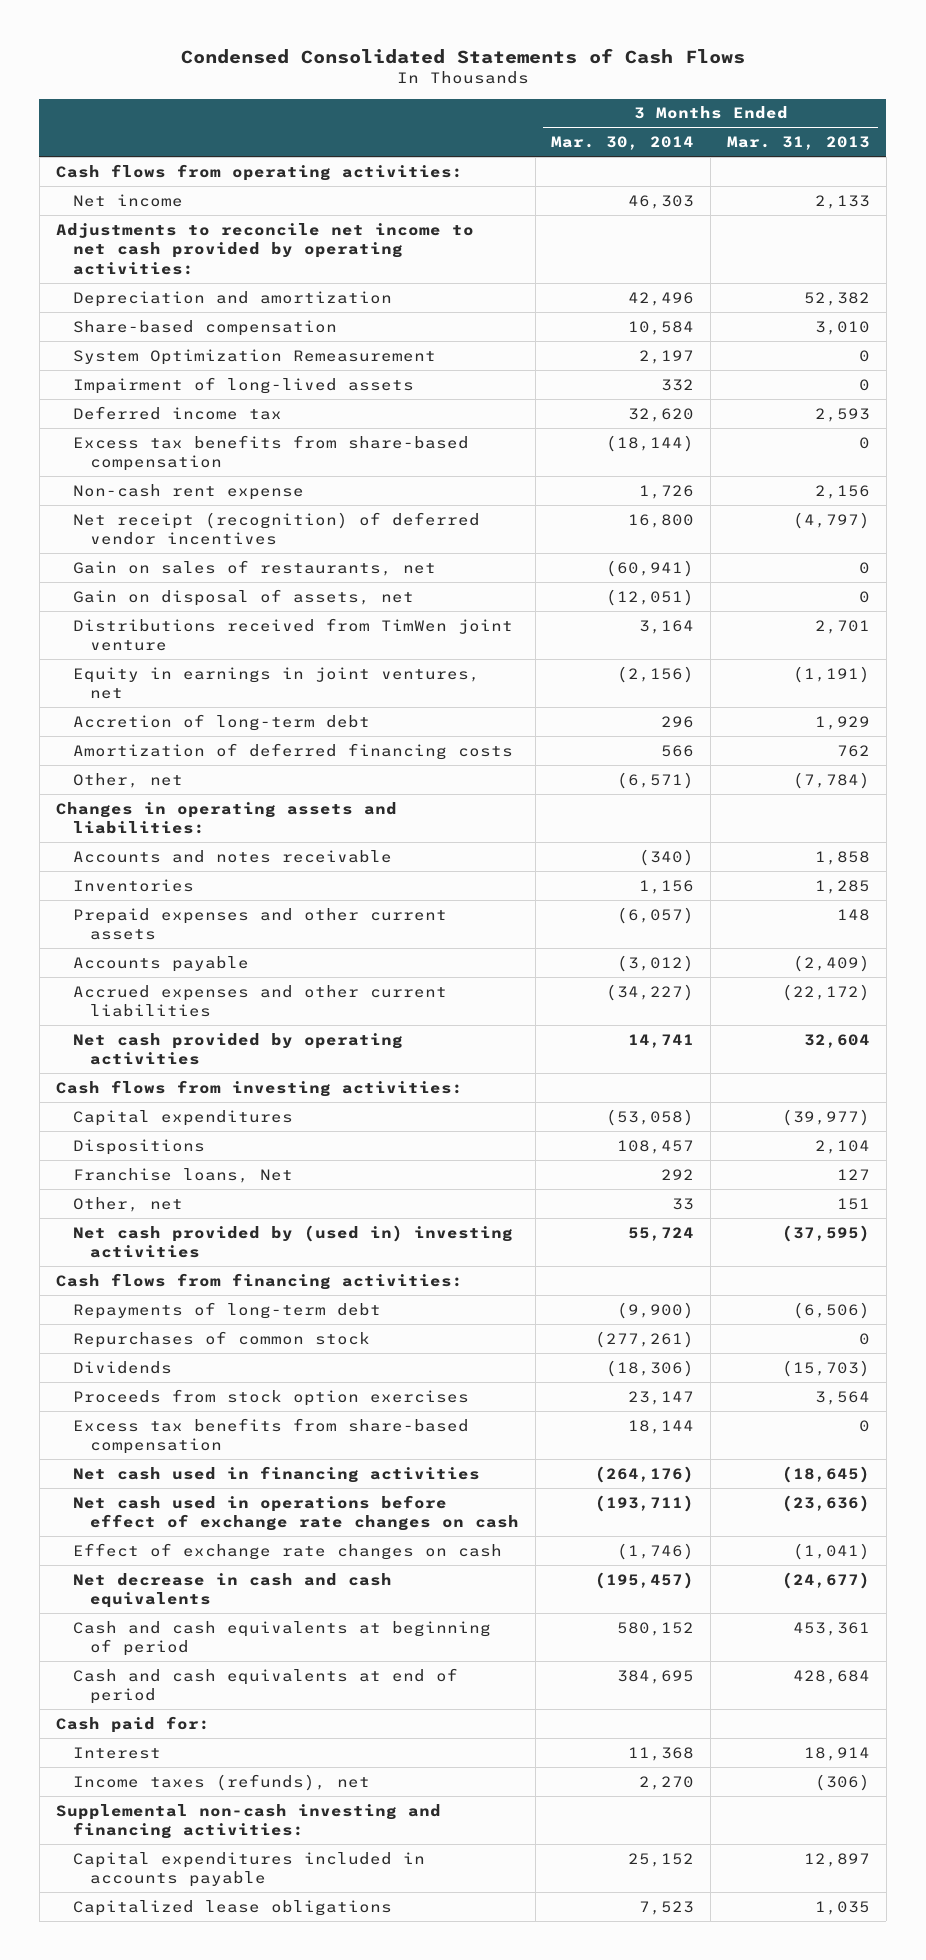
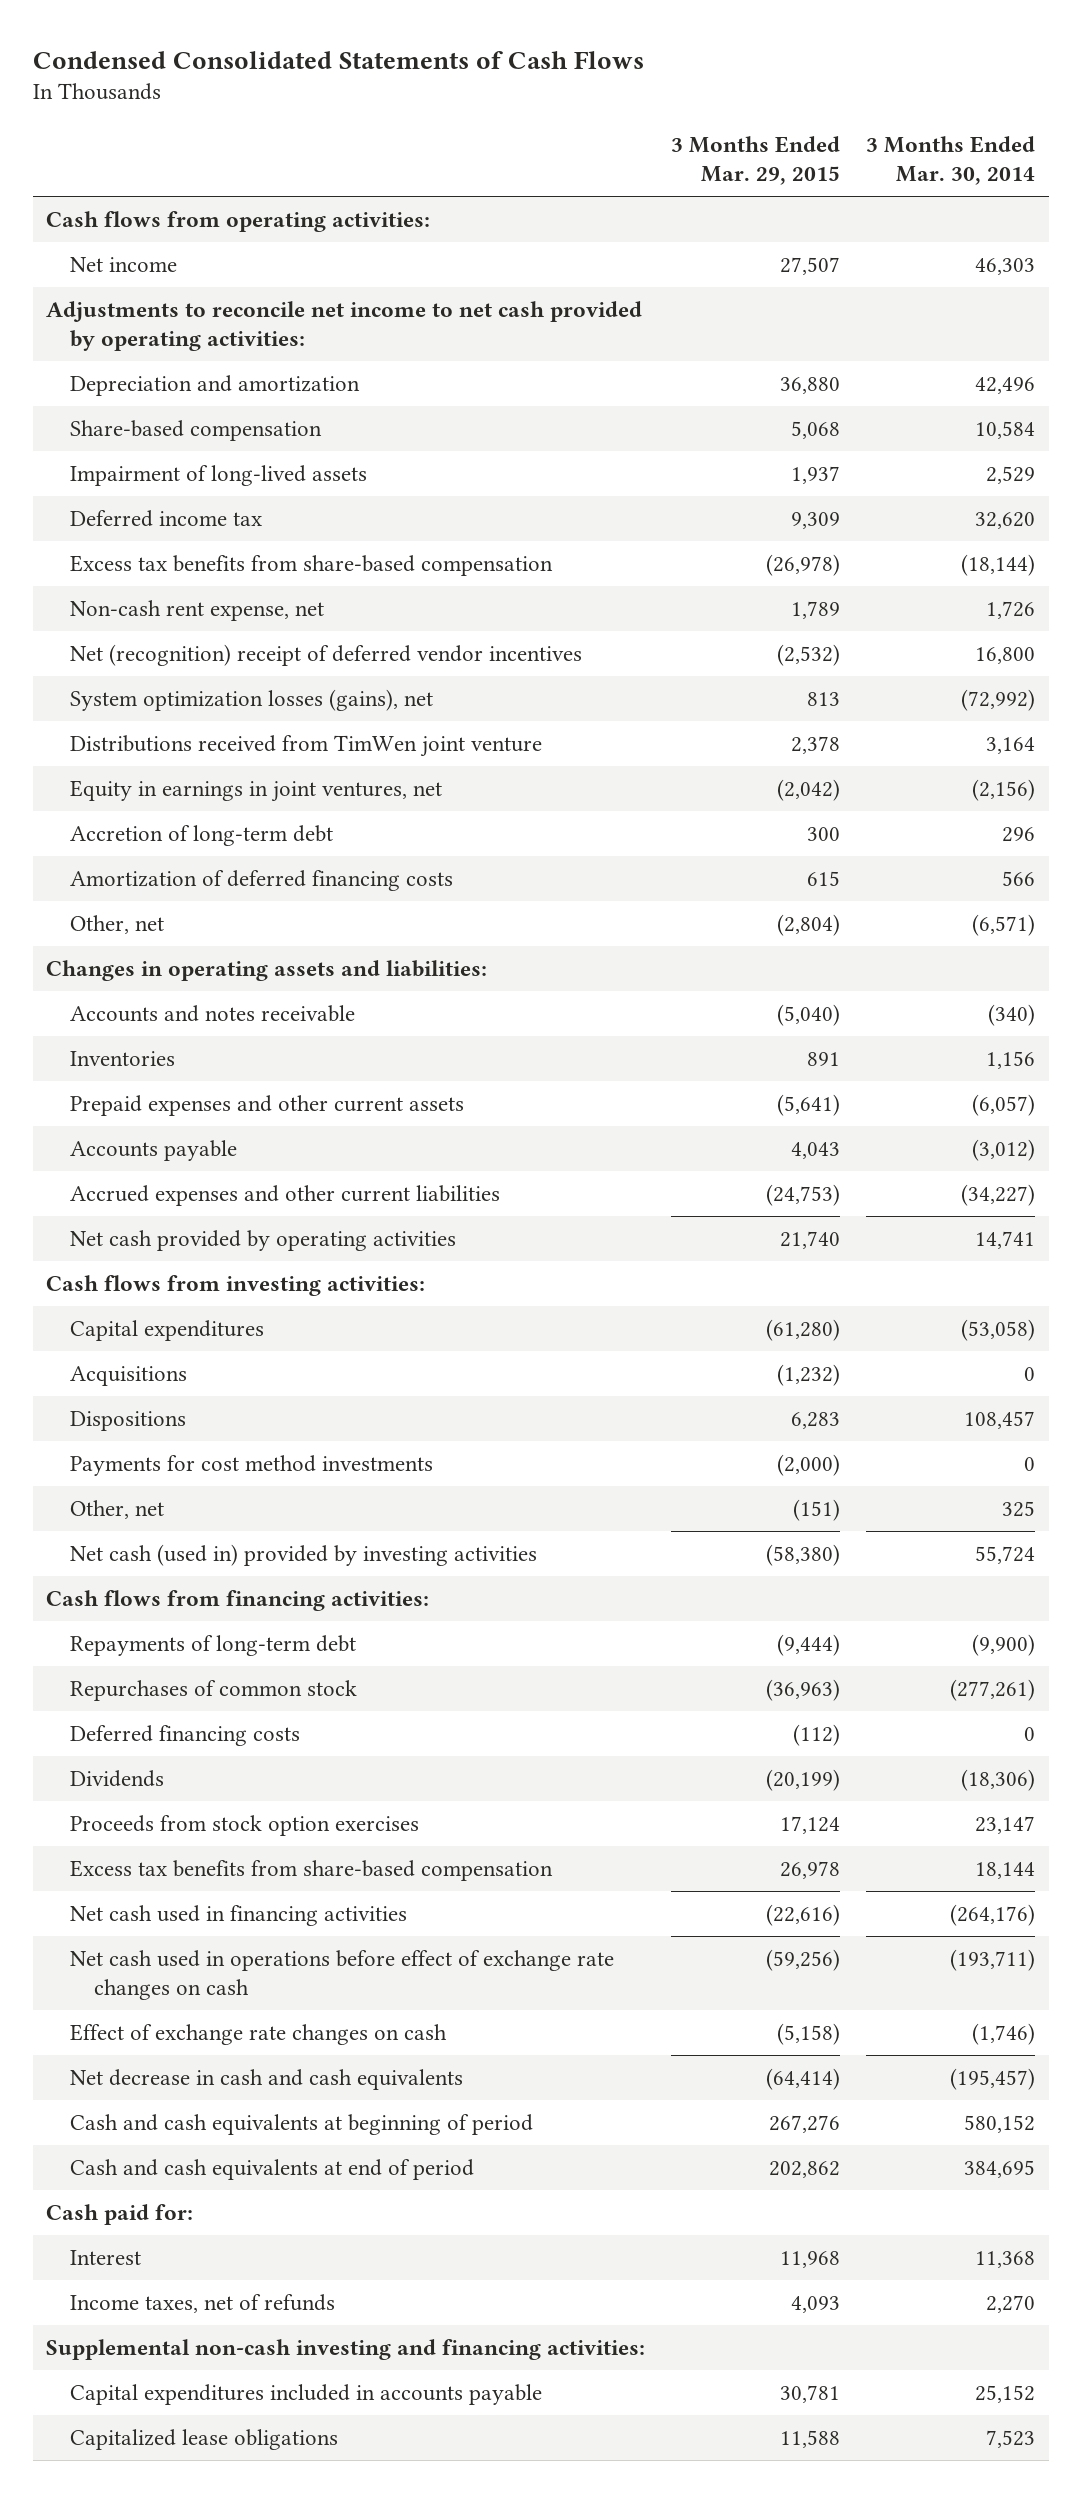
[727,136,871,151] Mar. 31, 2013 -> none
none -> [671,136,841,186] 3 Months Ended Mar. 29, 2015
[72,348,436,365] System Optimization Remeasurement -> none
[661,378,695,391] 332 -> [986,466,1036,485] 2,529
[72,559,436,576] Gain on sales of restaurants, net -> none
[72,588,414,606] Gain on disposal of assets, net -> none
[72,483,304,500] Non-cash rent expense -> [70,600,325,622] Non-cash rent expense, net
[72,511,480,546] Net receipt (recognition) of deferred vendor incentives -> [70,644,583,667] Net (recognition) receipt of deferred vendor incentives
none -> [70,689,434,712] System optimization losses (gains), net
none -> [70,1366,188,1387] Acquisitions
[72,1167,293,1183] Franchise loans, Net -> none
none -> [70,1455,434,1477] Payments for cost method investments
[672,1197,695,1210] 33 -> [1002,1501,1036,1518] 325
[72,1224,513,1259] Net cash provided by (used in) investing activities -> [70,1544,538,1567] Net cash (used in) provided by investing activities
none -> [70,1725,301,1747] Deferred financing costs
[72,1773,370,1791] Income taxes (refunds), net -> [70,2294,336,2314] Income taxes, net of refunds

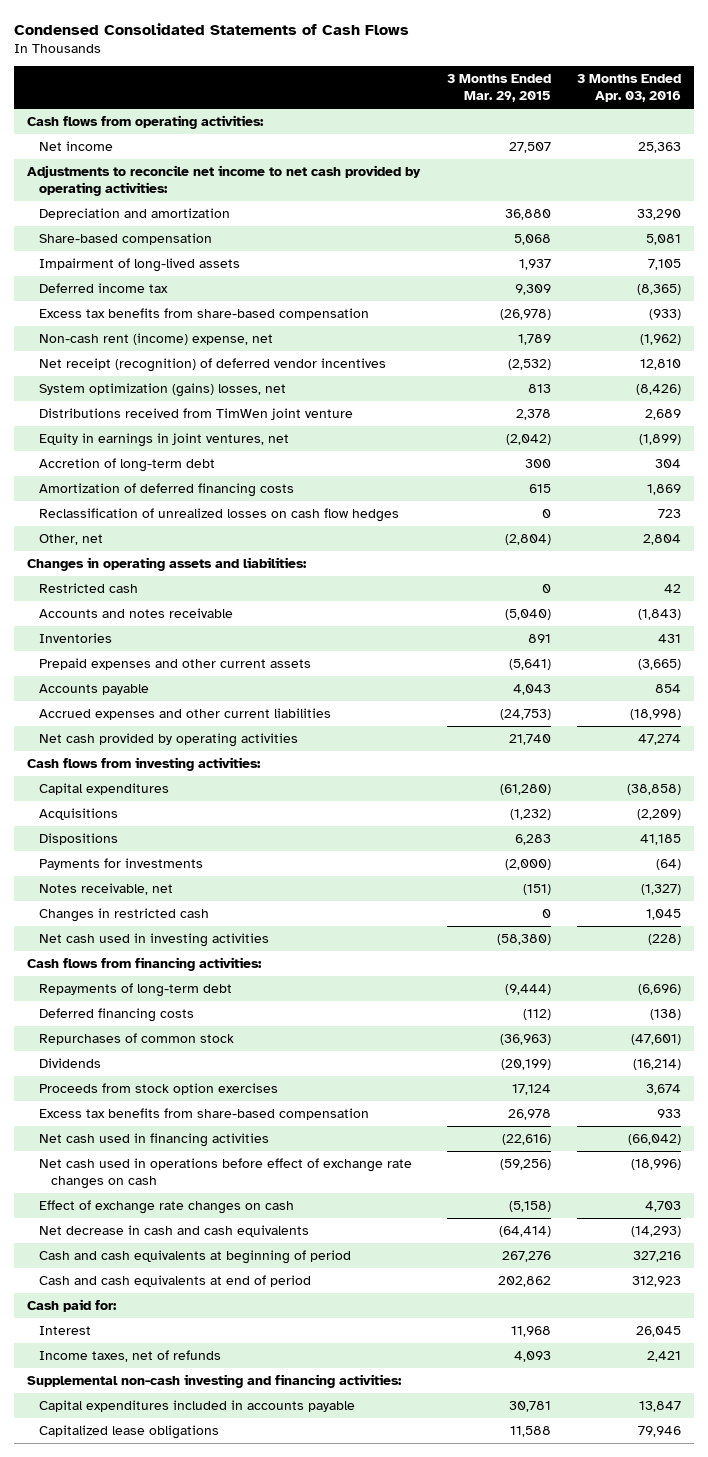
[866,136,1036,186] 3 Months Ended Mar. 30, 2014 -> none
none -> [577,74,682,103] 3 Months Ended Apr. 03, 2016
[70,600,325,622] Non-cash rent expense, net -> [38,333,273,346] Non-cash rent (income) expense, net
[70,644,583,667] Net (recognition) receipt of deferred vendor incentives -> [38,358,386,373] Net receipt (recognition) of deferred vendor incentives
[70,689,434,712] System optimization losses (gains), net -> [38,383,286,398] System optimization (gains) losses, net
none -> [38,508,399,523] Reclassification of unrealized losses on cash flow hedges
none -> [38,583,138,594] Restricted cash
[70,1455,434,1477] Payments for cost method investments -> [38,858,203,871] Payments for investments
[70,1500,165,1520] Other, net -> [38,883,173,896] Notes receivable, net
none -> [38,908,209,923] Changes in restricted cash
[70,1544,538,1567] Net cash (used in) provided by investing activities -> [38,933,269,948] Net cash used in investing activities
[70,1680,358,1702] Repurchases of common stock -> [38,1033,234,1046] Repurchases of common stock

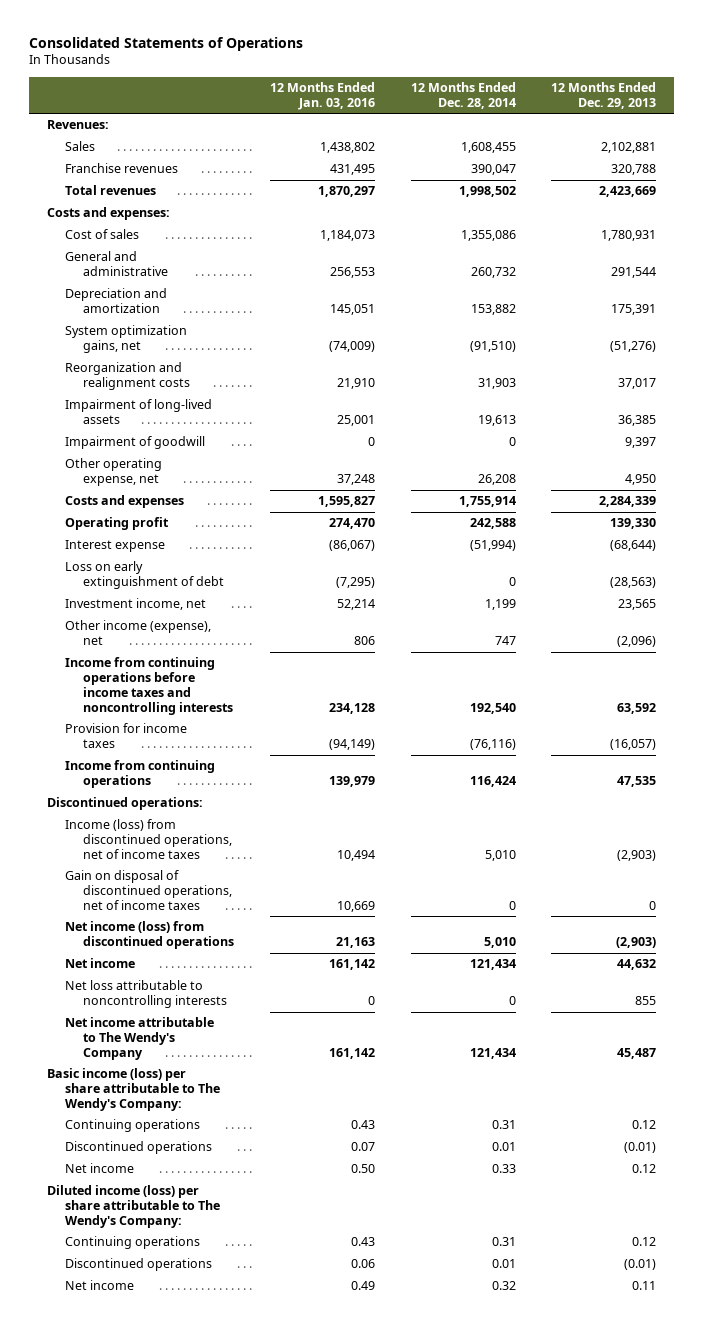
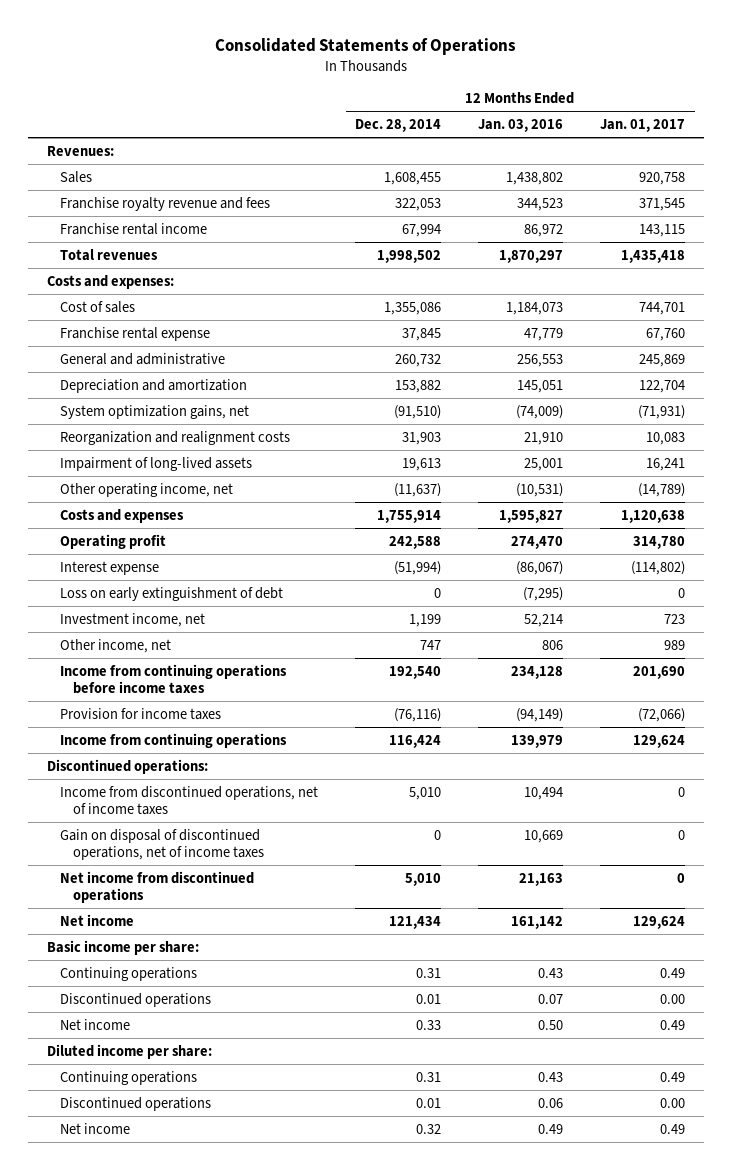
[551,81,657,109] 12 Months Ended Dec. 29, 2013 -> none
none -> [600,118,686,132] Jan. 01, 2017
[64,163,178,174] Franchise revenues -> none
none -> [59,196,270,211] Franchise royalty revenue and fees
none -> [59,222,207,235] Franchise rental income
none -> [59,326,210,341] Franchise rental expense
[64,436,205,450] Impairment of goodwill -> none
[64,458,162,487] Other operating expense, net -> [59,482,233,497] Other operating income, net
[336,474,375,486] 37,248 -> [516,482,564,497] (10,531)
[477,474,516,486] 26,208 -> [393,482,441,497] (11,637)
[64,620,211,646] Other income (expense), net -> [59,638,171,653] Other income, net
[64,657,234,715] Income from continuing operations before income taxes and noncontrolling interests -> [59,663,287,695] Income from continuing operations before income taxes
[64,819,233,859] Income (loss) from discontinued operations, net of income taxes -> [59,785,318,816] Income from discontinued operations, net of income taxes
[64,921,235,950] Net income (loss) from discontinued operations -> [59,870,254,904] Net income from discontinued operations
[64,980,228,1009] Net loss attributable to noncontrolling interests -> none
[64,1017,214,1060] Net income attributable to The Wendy's Company -> none
[46,1068,220,1111] Basic income (loss) per share attributable to The Wendy's Company: -> [46,939,199,955] Basic income per share:
[46,1185,220,1228] Diluted income (loss) per share attributable to The Wendy's Company: -> [46,1043,212,1059] Diluted income per share:

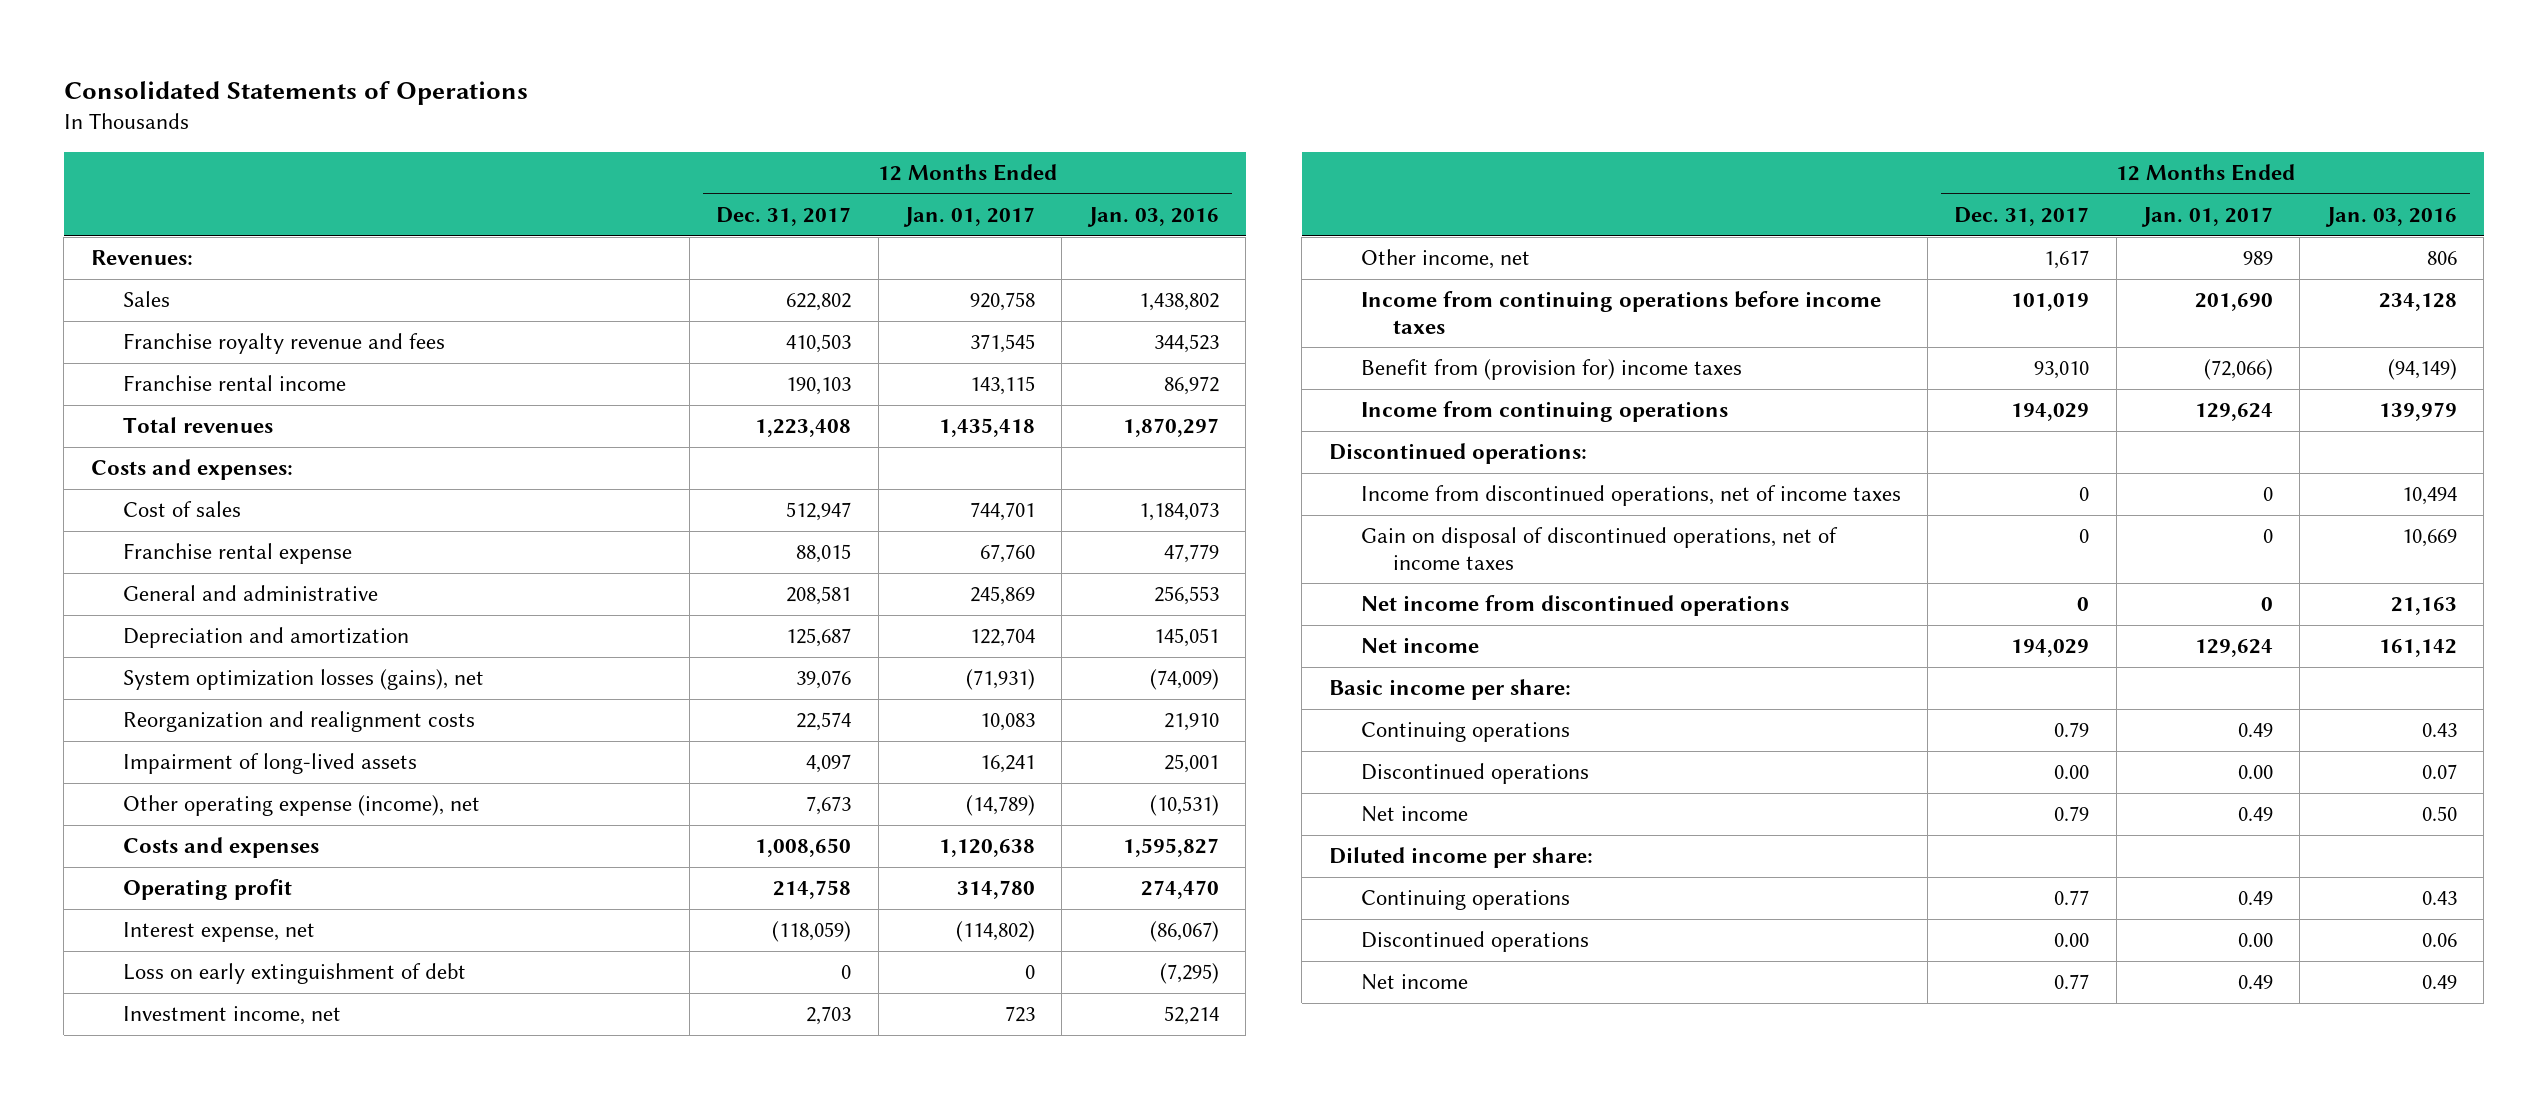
[354,118,441,132] Dec. 28, 2014 -> none
none -> [716,207,852,227] Dec. 31, 2017
[59,404,249,419] System optimization gains, net -> [122,669,484,691] System optimization losses (gains), net
[59,482,233,497] Other operating income, net -> [122,795,480,817] Other operating expense (income), net
[59,560,159,575] Interest expense -> [122,922,315,943] Interest expense, net
[59,707,221,720] Provision for income taxes -> [1360,359,1742,381] Benefit from (provision for) income taxes

